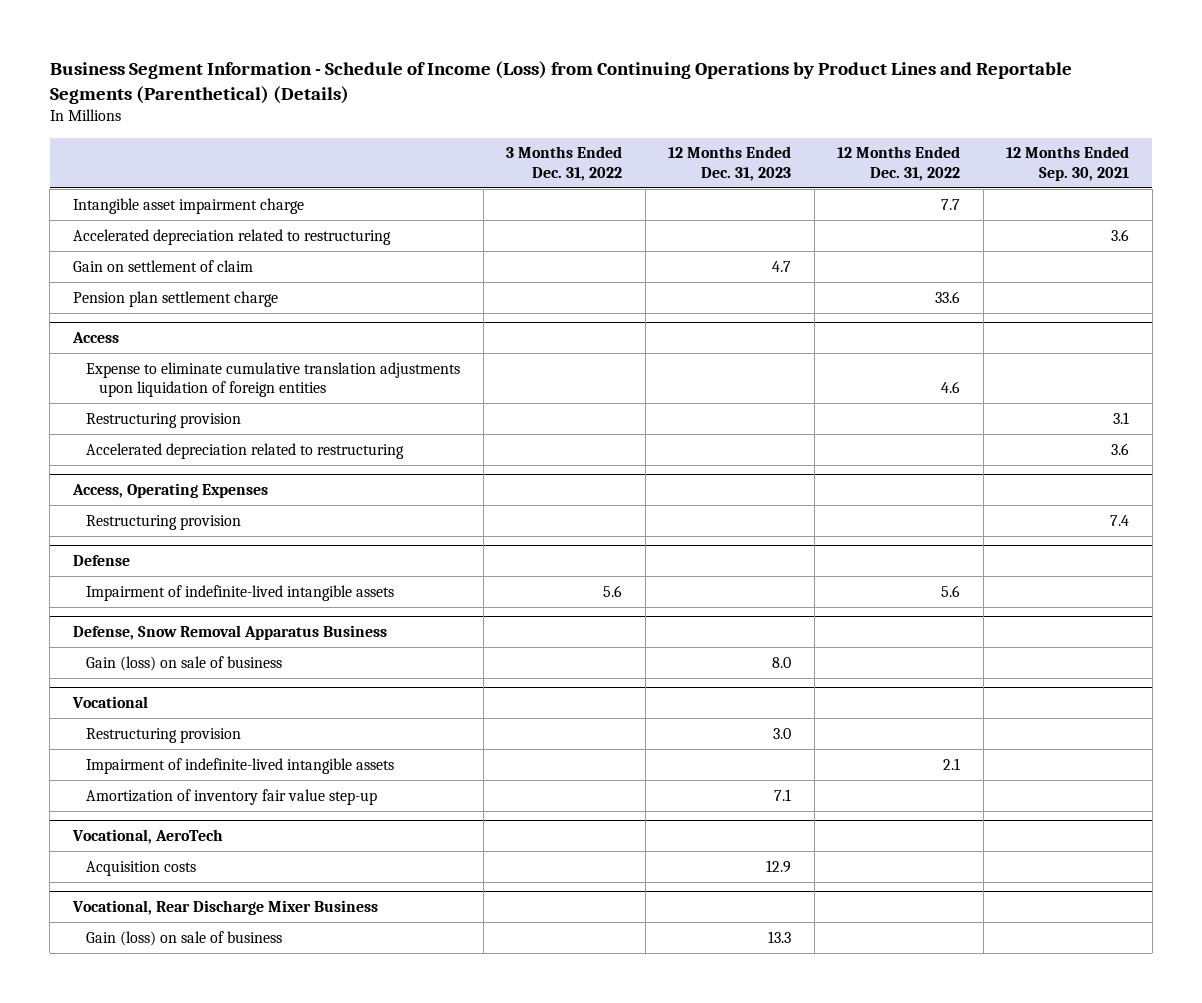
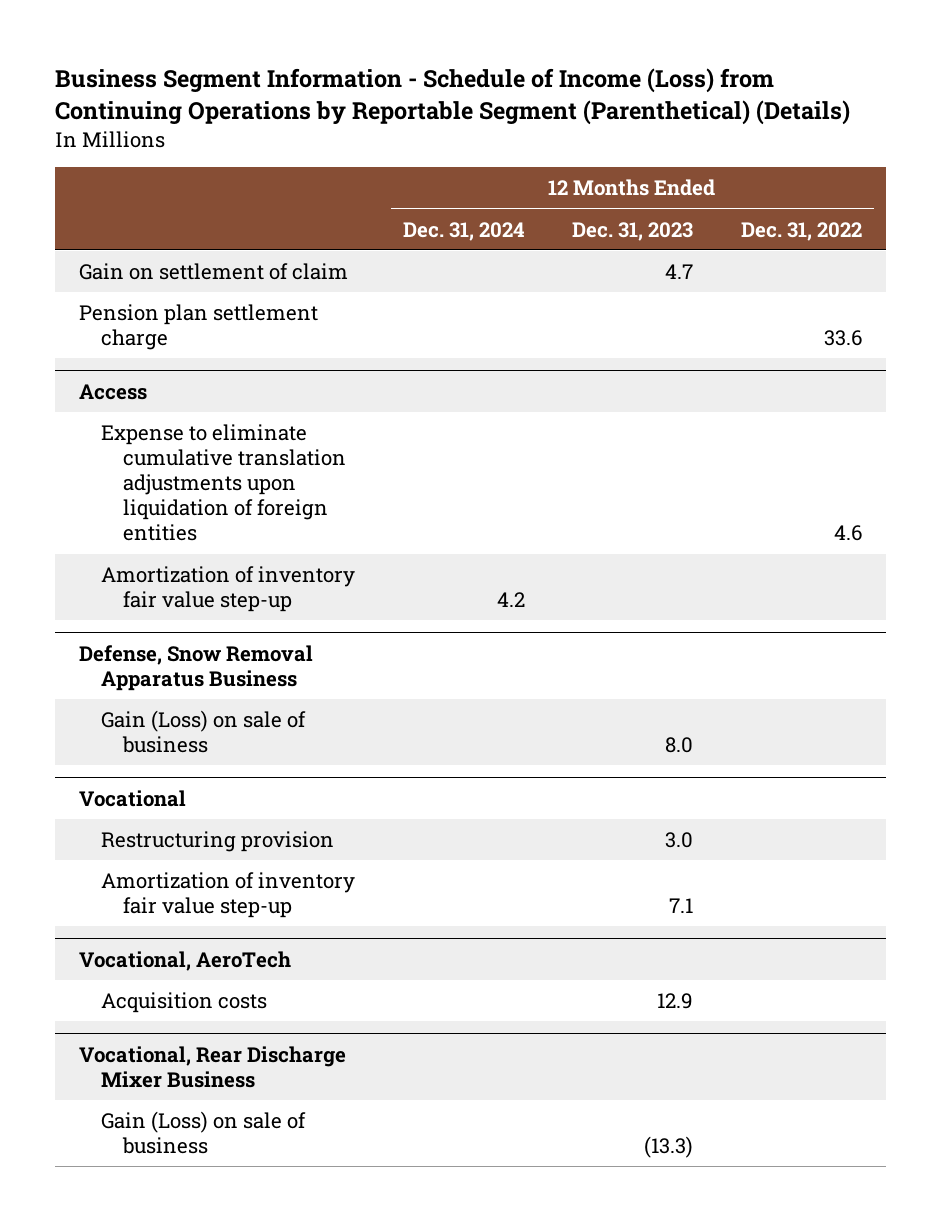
[49,60,1072,104] Business Segment Information - Schedule of Income (Loss) from Continuing Operations by Product Lines and Reportable Segments (Parenthetical) (Details) -> [54,67,850,125] Business Segment Information - Schedule of Income (Loss) from Continuing Operations by Reportable Segment (Parenthetical) (Details)
[506,146,623,181] 3 Months Ended Dec. 31, 2022 -> none
[1006,146,1130,181] 12 Months Ended Sep. 30, 2021 -> none
none -> [402,221,525,241] Dec. 31, 2024
[72,197,304,214] Intangible asset impairment charge -> none
[72,228,391,245] Accelerated depreciation related to restructuring -> none
[86,412,242,428] Restructuring provision -> none
[86,442,405,459] Accelerated depreciation related to restructuring -> none
[71,483,268,499] Access, Operating Expenses -> none
[86,514,242,530] Restructuring provision -> none
[72,555,130,567] Defense -> none
[86,584,395,601] Impairment of indefinite-lived intangible assets -> none
none -> [100,566,355,613] Amortization of inventory fair value step-up
[86,655,283,671] Gain (loss) on sale of business -> [100,710,306,754] Gain (Loss) on sale of business
[86,757,395,774] Impairment of indefinite-lived intangible assets -> none
[86,930,283,946] Gain (loss) on sale of business -> [100,1111,306,1155] Gain (Loss) on sale of business
[768,930,792,943] 13.3 -> [644,1136,694,1159] (13.3)

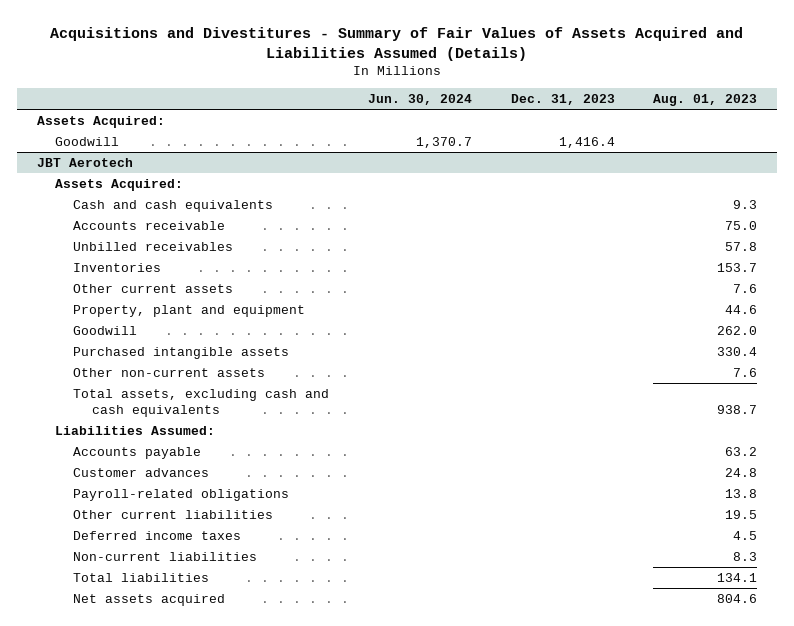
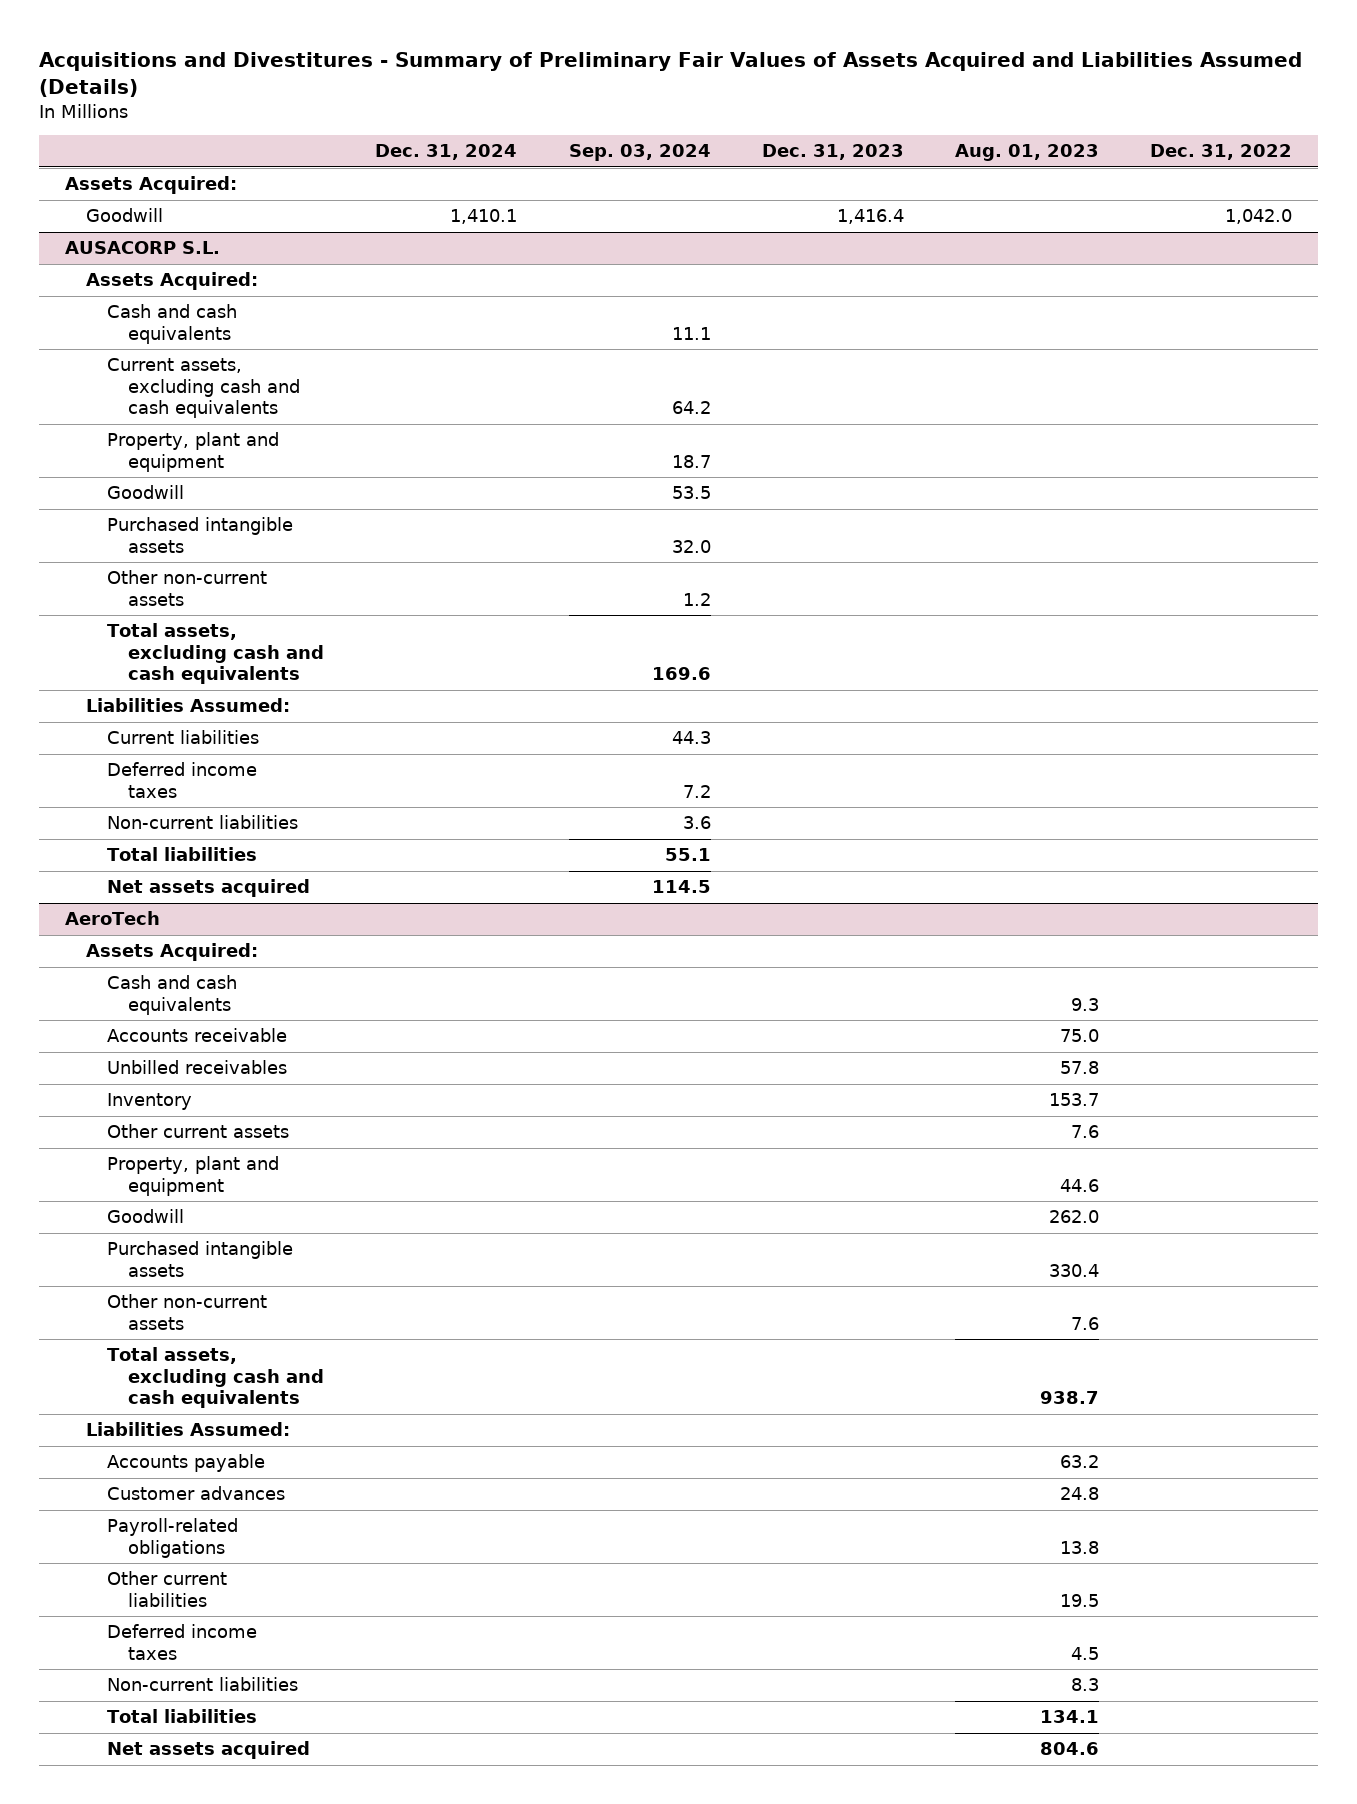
[50,26,744,61] Acquisitions and Divestitures - Summary of Fair Values of Assets Acquired and Liabilities Assumed (Details) -> [39,51,1303,97] Acquisitions and Divestitures - Summary of Preliminary Fair Values of Assets Acquired and Liabilities Assumed (Details)
[368,94,473,106] Jun. 30, 2024 -> none
none -> [375,144,518,161] Dec. 31, 2024
none -> [568,144,711,162] Sep. 03, 2024
none -> [1150,144,1293,161] Dec. 31, 2022
none -> [65,241,221,255] AUSACORP S.L.
none -> [86,272,259,291] Assets Acquired:
none -> [107,304,238,344] Cash and cash equivalents
none -> [107,358,301,419] Current assets, excluding cash and cash equivalents
none -> [107,432,280,472] Property, plant and equipment
none -> [107,485,185,500] Goodwill
none -> [107,517,294,553] Purchased intangible assets
none -> [107,570,268,606] Other non-current assets
none -> [107,623,325,685] Total assets, excluding cash and cash equivalents
none -> [86,698,291,713] Liabilities Assumed:
none -> [107,730,260,745] Current liabilities
none -> [107,762,258,798] Deferred income taxes
none -> [107,815,299,830] Non-current liabilities
none -> [107,847,258,862] Total liabilities
none -> [107,879,311,898] Net assets acquired
[36,157,133,167] JBT Aerotech -> [65,911,161,926] AeroTech
[73,262,162,272] Inventories -> [107,1093,193,1111] Inventory

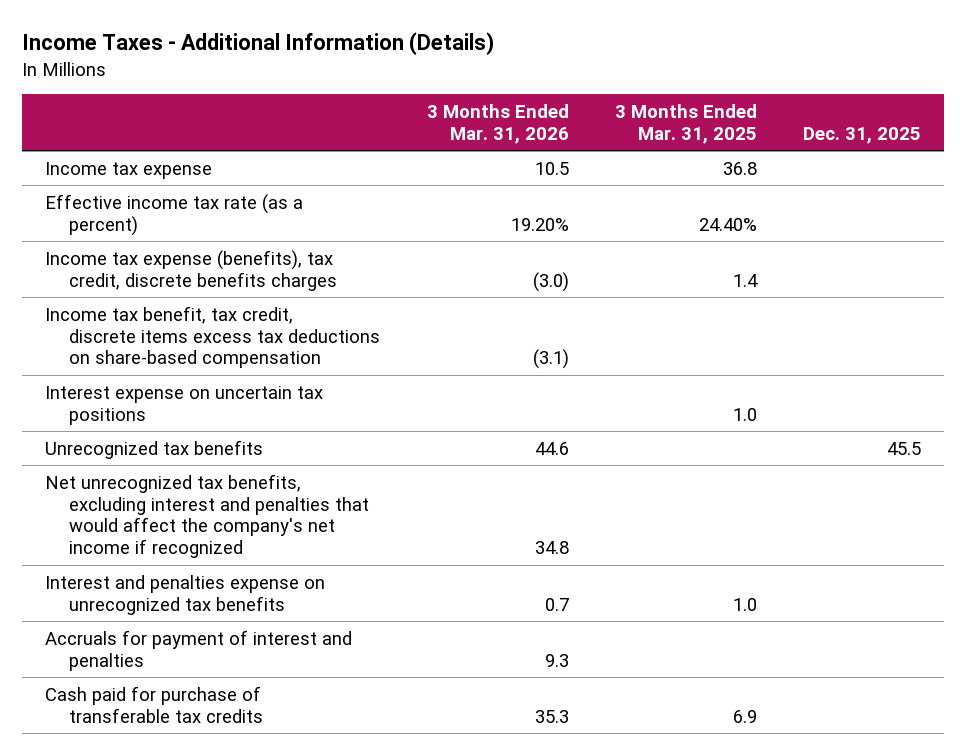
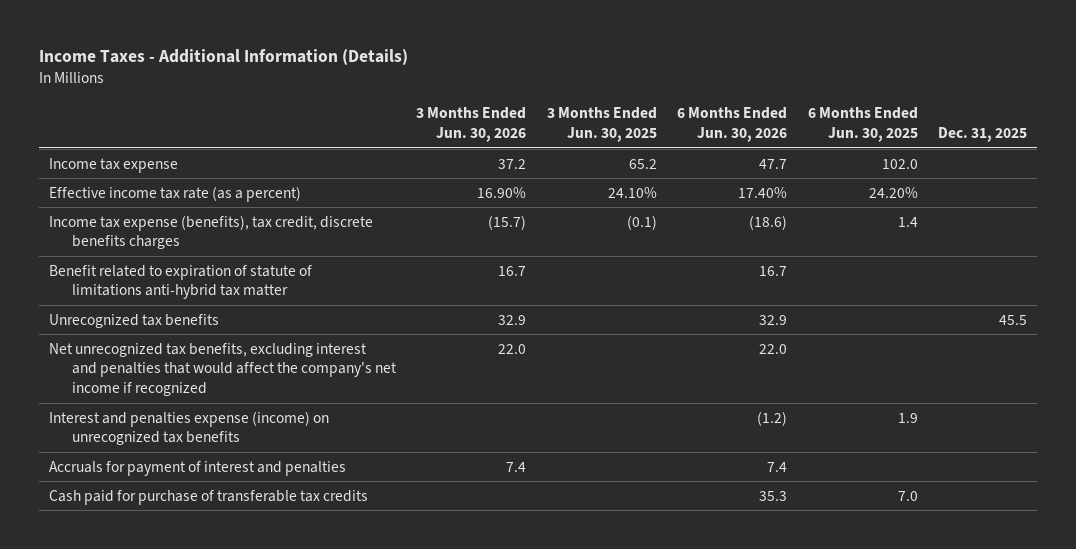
[426,103,569,144] 3 Months Ended Mar. 31, 2026 -> none
[614,103,757,144] 3 Months Ended Mar. 31, 2025 -> none
none -> [416,107,527,143] 3 Months Ended Jun. 30, 2026
none -> [546,107,657,143] 3 Months Ended Jun. 30, 2025
none -> [677,107,788,143] 6 Months Ended Jun. 30, 2026
none -> [807,107,918,143] 6 Months Ended Jun. 30, 2025
[44,305,381,369] Income tax benefit, tax credit, discrete items excess tax deductions on share-based compensation -> none
[44,385,323,425] Interest expense on uncertain tax positions -> none
none -> [48,264,312,300] Benefit related to expiration of statute of limitations anti-hybrid tax matter
[44,574,325,615] Interest and penalties expense on unrecognized tax benefits -> [48,410,329,446] Interest and penalties expense (income) on unrecognized tax benefits

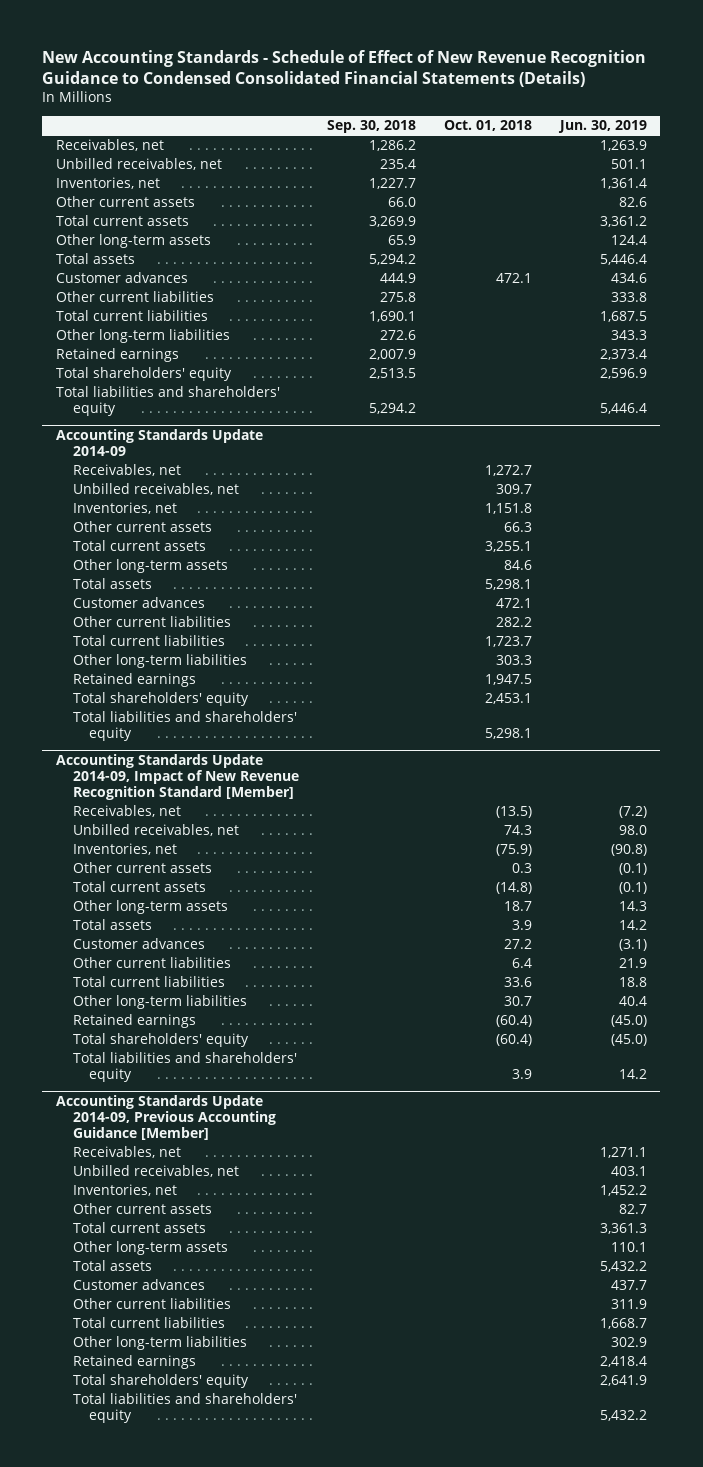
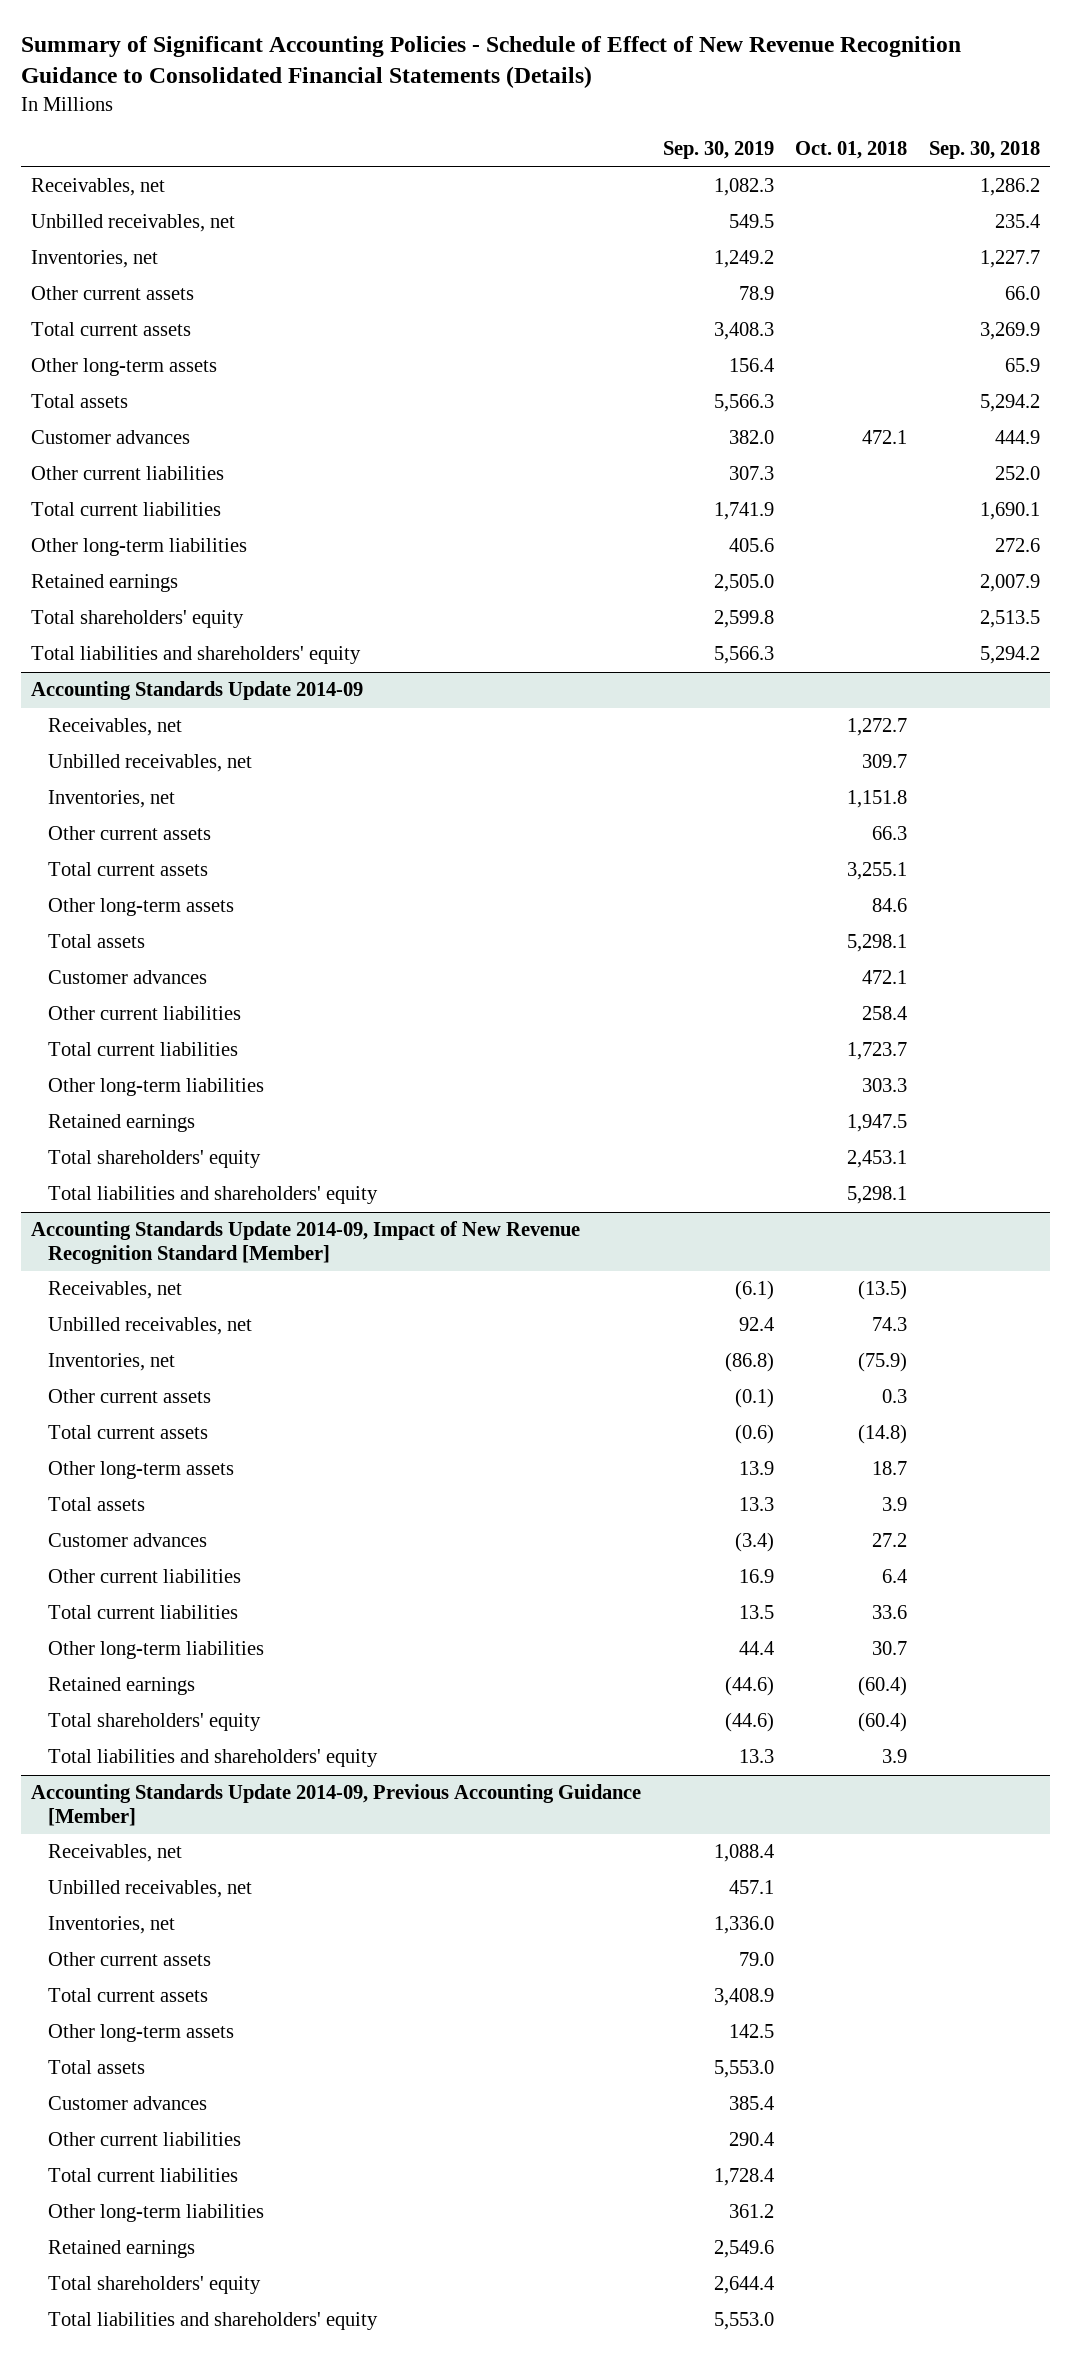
[42,50,647,88] New Accounting Standards - Schedule of Effect of New Revenue Recognition Guidance to Condensed Consolidated Financial Statements (Details) -> [20,36,961,89] Summary of Significant Accounting Policies - Schedule of Effect of New Revenue Recognition Guidance to Consolidated Financial Statements (Details)
[557,120,647,134] Jun. 30, 2019 -> none
none -> [662,141,774,160] Sep. 30, 2019
[379,292,416,303] 275.8 -> [994,466,1040,481] 252.0
[495,617,532,628] 282.2 -> [862,1006,908,1021] 258.4

